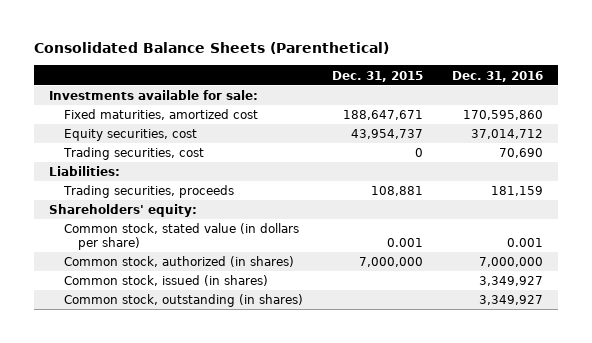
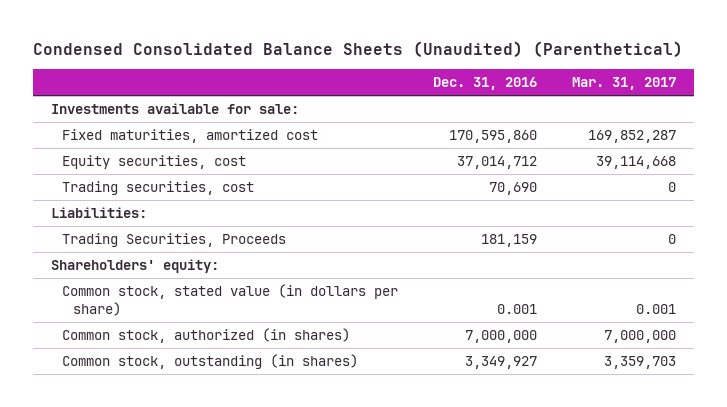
[34,42,390,55] Consolidated Balance Sheets (Parenthetical) -> [32,40,683,57] Condensed Consolidated Balance Sheets (Unaudited) (Parenthetical)
[331,70,423,82] Dec. 31, 2015 -> none
none -> [572,77,677,91] Mar. 31, 2017
[62,185,234,199] Trading securities, proceeds -> [62,233,287,248] Trading Securities, Proceeds
[63,275,268,287] Common stock, issued (in shares) -> none

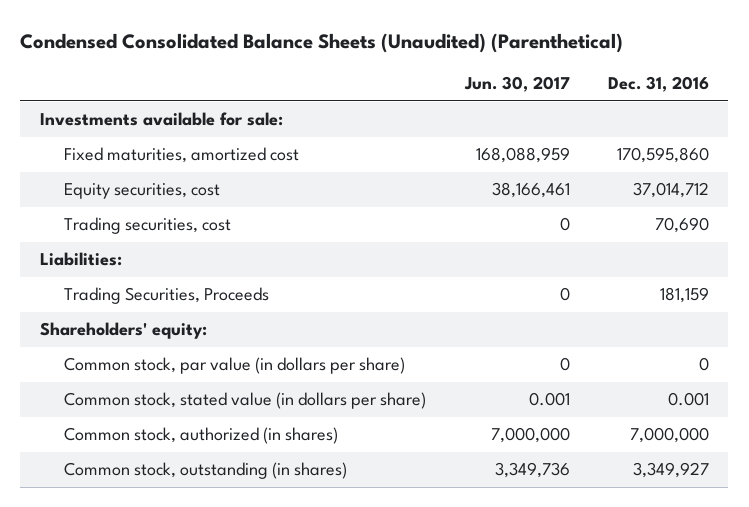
[572,77,677,91] Mar. 31, 2017 -> none
none -> [463,76,570,93] Jun. 30, 2017
none -> [64,357,406,375] Common stock, par value (in dollars per share)

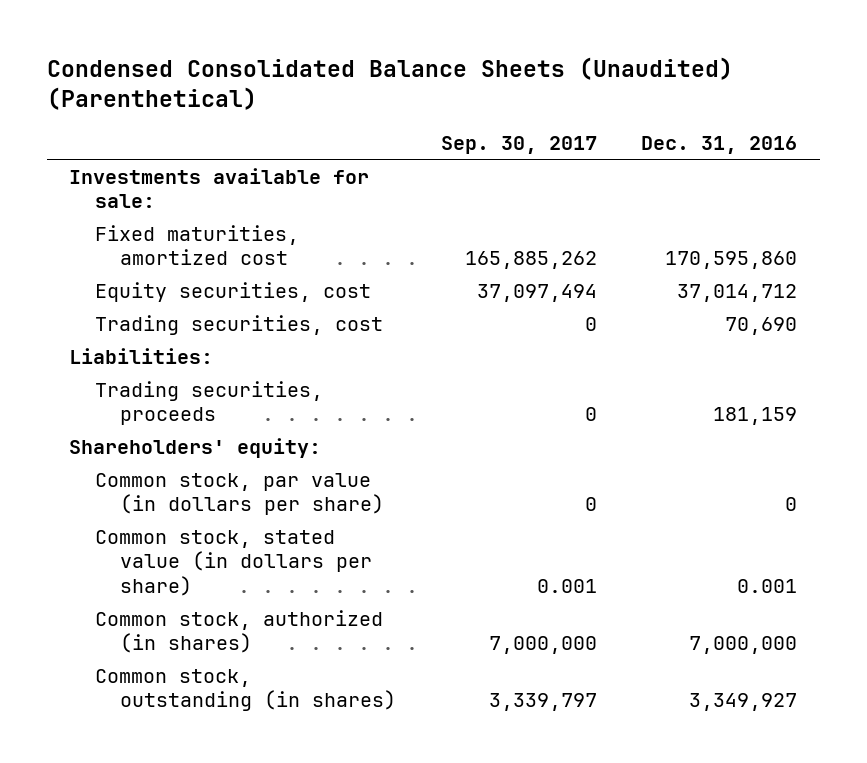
[463,76,570,93] Jun. 30, 2017 -> none
none -> [440,136,597,155] Sep. 30, 2017
[64,287,270,305] Trading Securities, Proceeds -> [94,380,323,426] Trading securities, proceeds

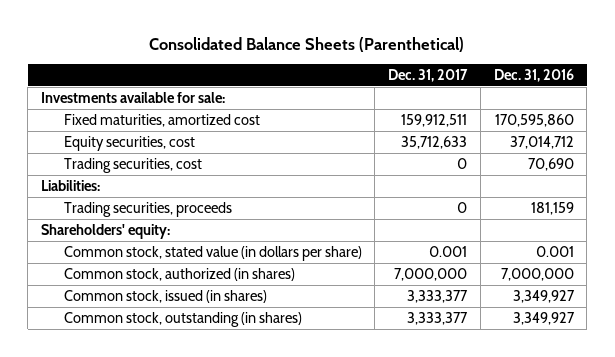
[47,57,734,111] Condensed Consolidated Balance Sheets (Unaudited) (Parenthetical) -> [149,37,465,53] Consolidated Balance Sheets (Parenthetical)
[440,136,597,155] Sep. 30, 2017 -> none
none -> [388,69,469,83] Dec. 31, 2017
[94,472,384,516] Common stock, par value (in dollars per share) -> none
none -> [63,289,267,303] Common stock, issued (in shares)

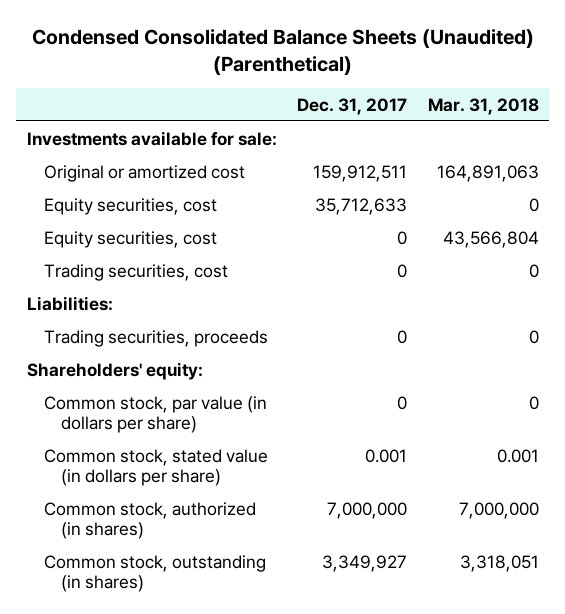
[149,37,465,53] Consolidated Balance Sheets (Parenthetical) -> [31,28,534,75] Condensed Consolidated Balance Sheets (Unaudited) (Parenthetical)
[493,69,574,83] Dec. 31, 2016 -> none
none -> [427,97,539,115] Mar. 31, 2018
[63,113,260,127] Fixed maturities, amortized cost -> [43,164,245,182] Original or amortized cost
none -> [43,230,217,248] Equity securities, cost
none -> [43,395,267,434] Common stock, par value (in dollars per share)
[63,289,267,303] Common stock, issued (in shares) -> none
[407,311,469,325] 3,333,377 -> [322,554,408,572] 3,349,927

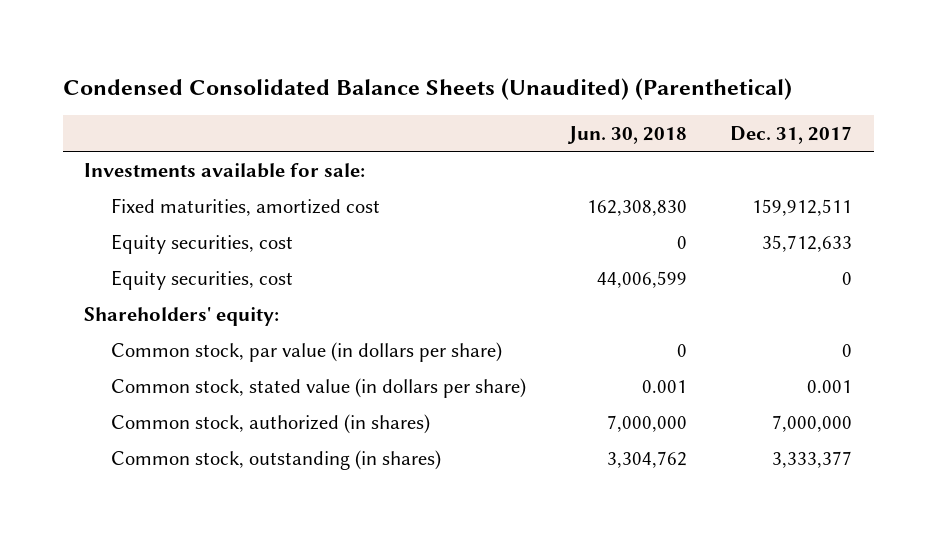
[427,97,539,115] Mar. 31, 2018 -> none
none -> [567,125,688,144] Jun. 30, 2018
[43,164,245,182] Original or amortized cost -> [111,197,381,216] Fixed maturities, amortized cost
[43,263,228,281] Trading securities, cost -> none
[26,295,113,311] Liabilities: -> none
[43,329,268,347] Trading securities, proceeds -> none
[322,554,408,572] 3,349,927 -> [772,450,853,468] 3,333,377

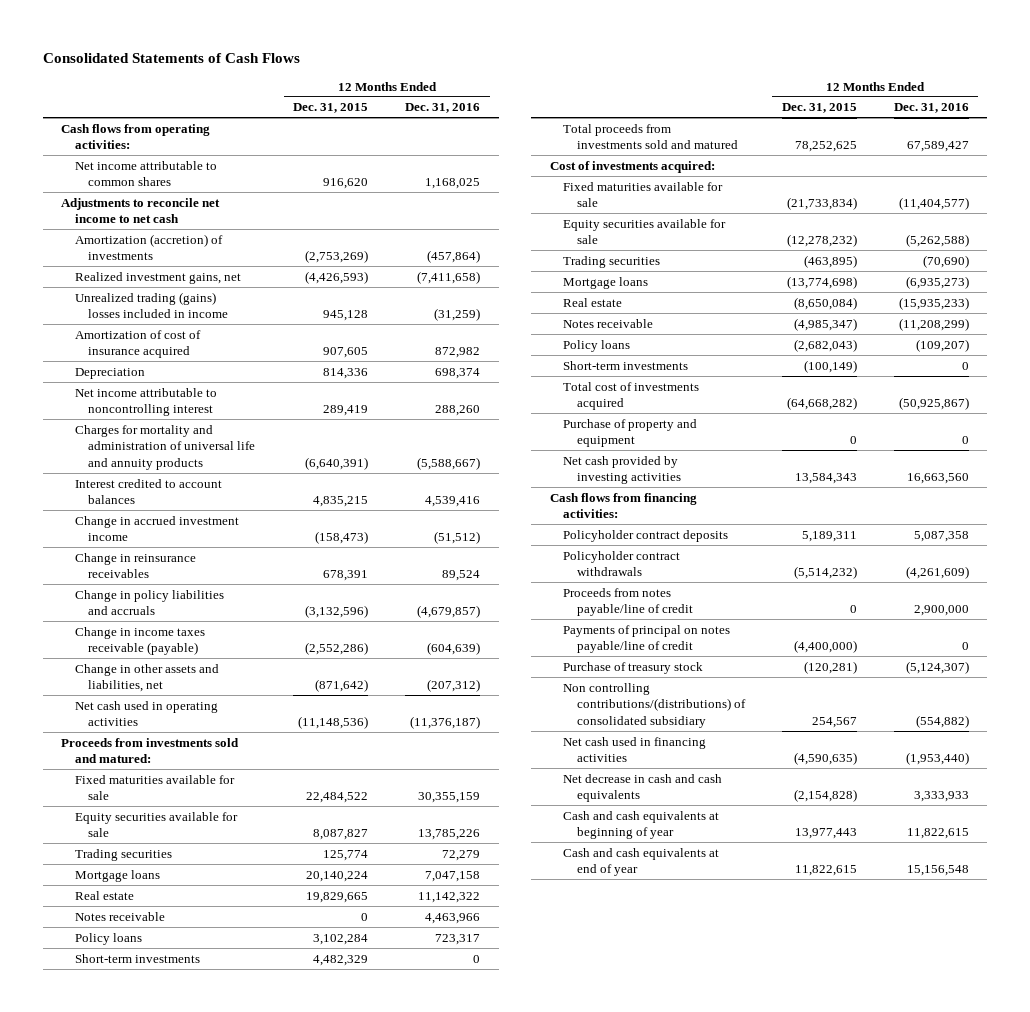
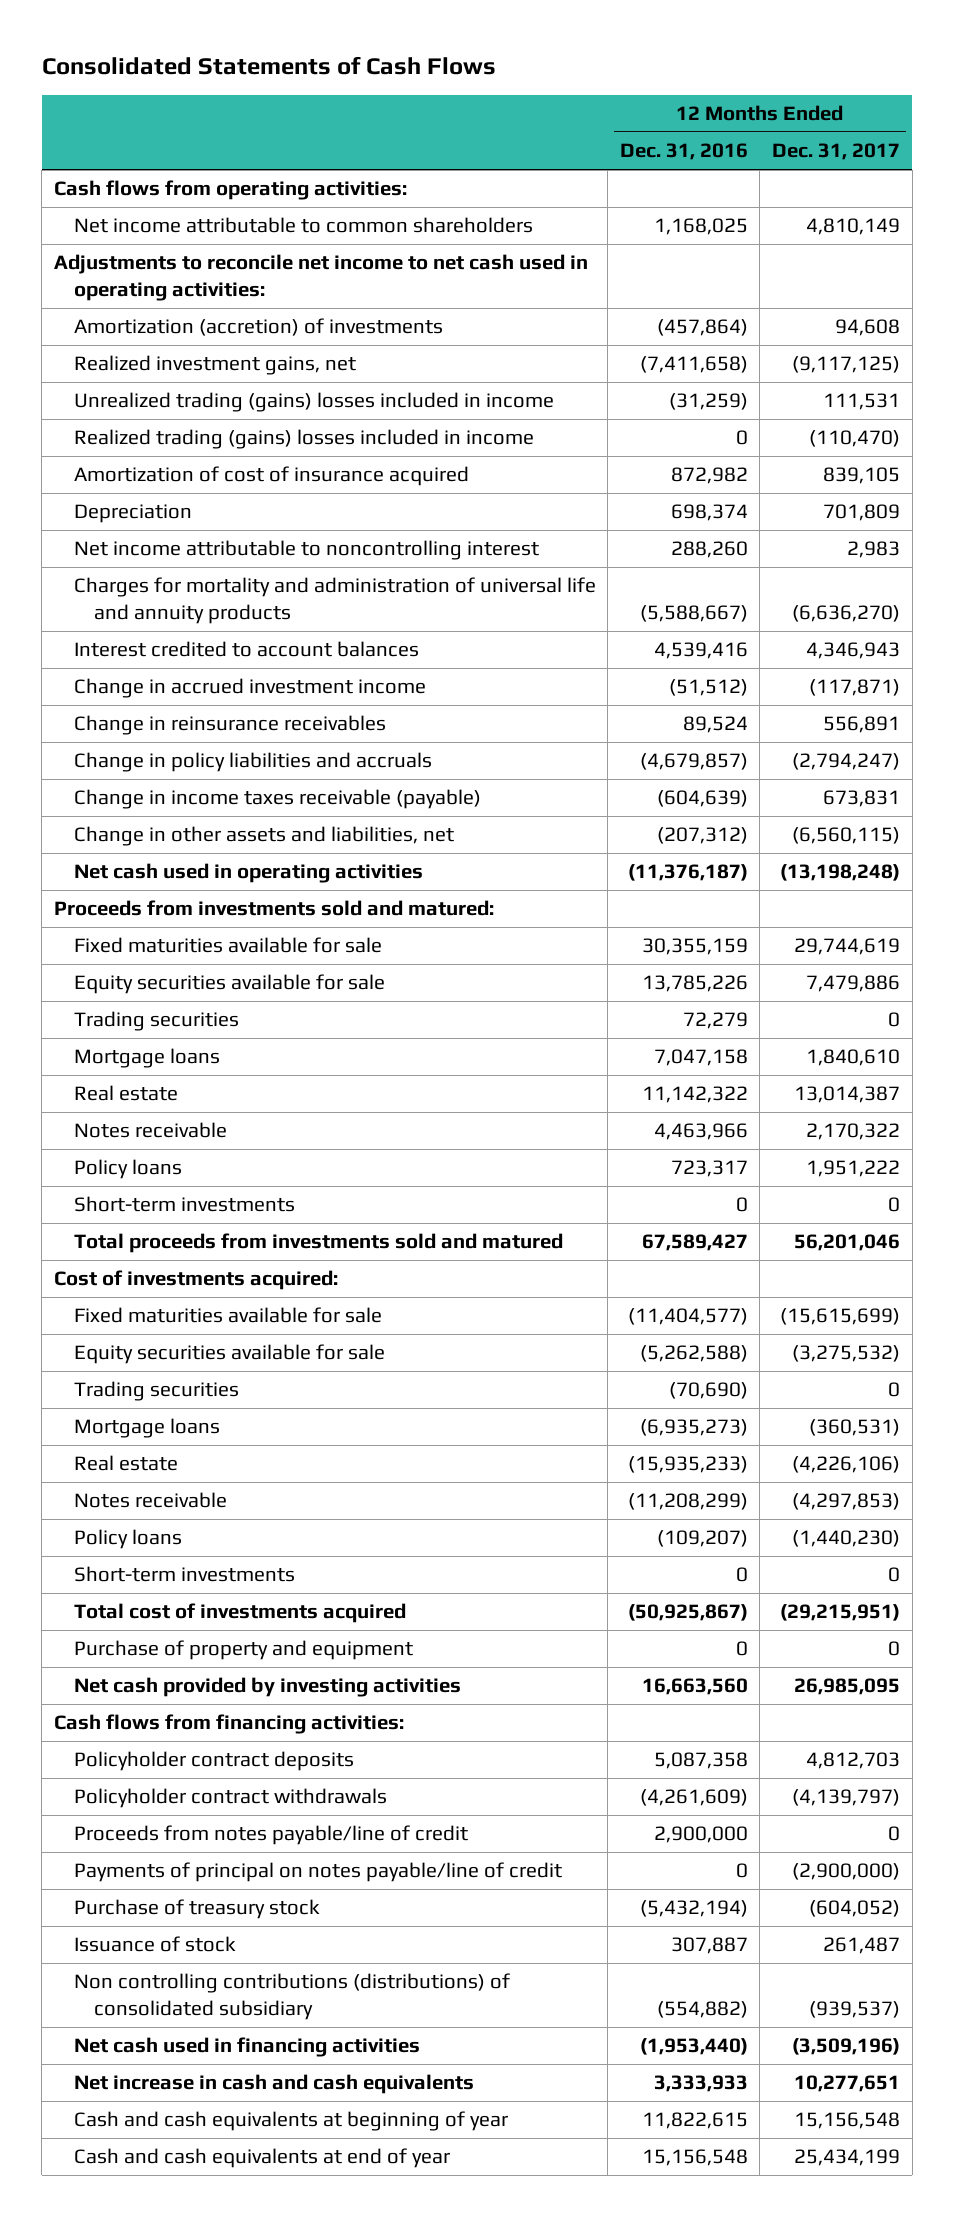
[293,103,369,114] Dec. 31, 2015 -> none
none -> [772,143,901,161] Dec. 31, 2017
[74,160,217,187] Net income attributable to common shares -> [73,217,533,234] Net income attributable to common shareholders
[61,197,221,224] Adjustments to reconcile net income to net cash -> [53,254,588,302] Adjustments to reconcile net income to net cash used in operating activities:
none -> [73,429,534,450] Realized trading (gains) losses included in income
[905,660,969,674] (5,124,307) -> [639,1900,748,1918] (5,432,194)
none -> [73,1936,236,1953] Issuance of stock
[563,682,746,729] Non controlling contributions/(distributions) of consolidated subsidiary -> [73,1973,510,2021] Non controlling contributions (distributions) of consolidated subsidiary
[563,773,723,803] Net decrease in cash and cash equivalents -> [73,2074,474,2095] Net increase in cash and cash equivalents

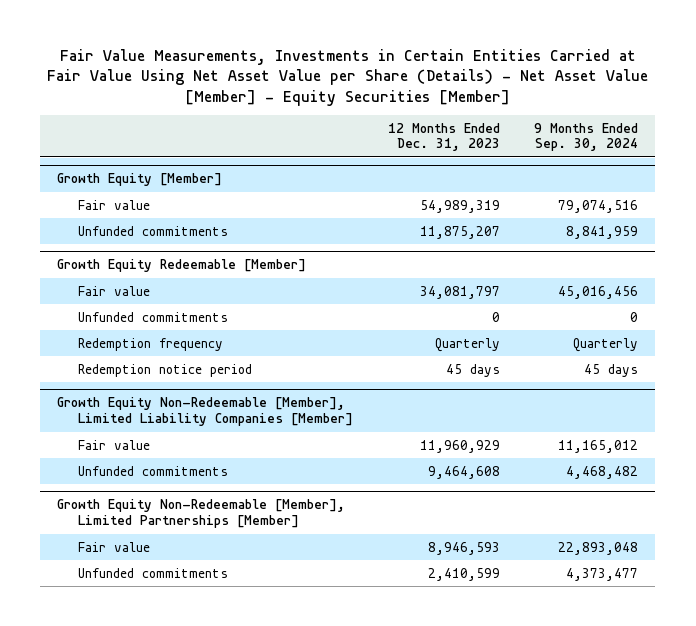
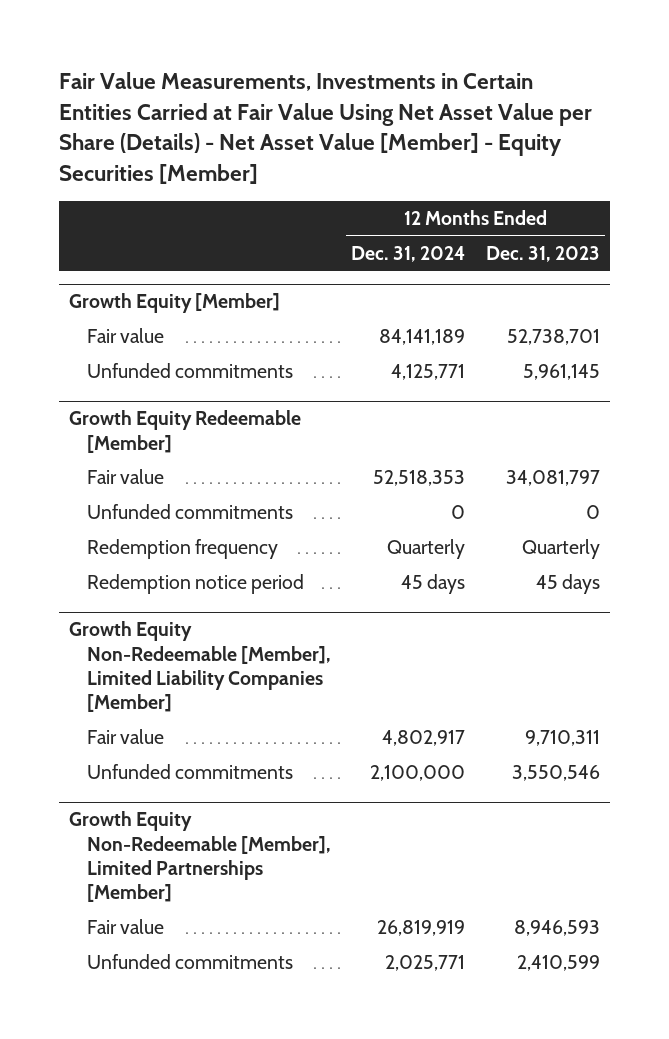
[534,122,639,152] 9 Months Ended Sep. 30, 2024 -> none
none -> [351,246,466,263] Dec. 31, 2024
[419,199,500,213] 54,989,319 -> [506,329,600,346] 52,738,701
[419,225,500,239] 11,875,207 -> [522,364,600,381] 5,961,145
[419,439,500,453] 11,960,929 -> [524,730,600,747] 9,710,311
[427,465,500,479] 9,464,608 -> [511,765,600,782] 3,550,546

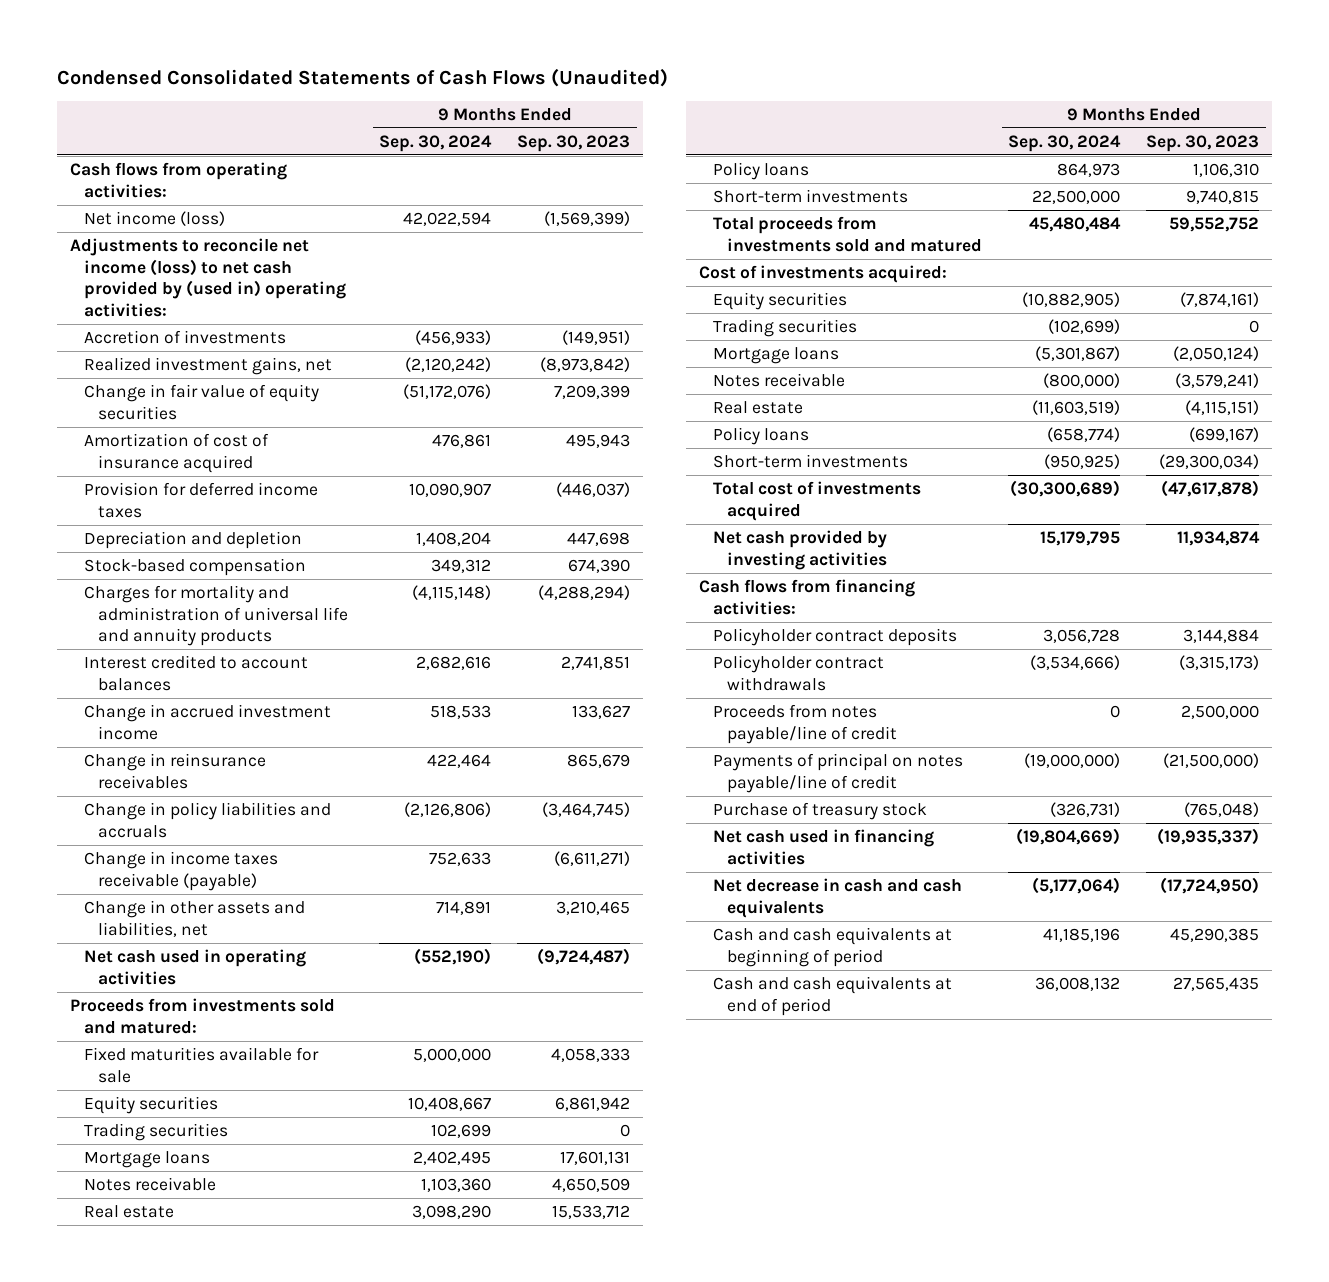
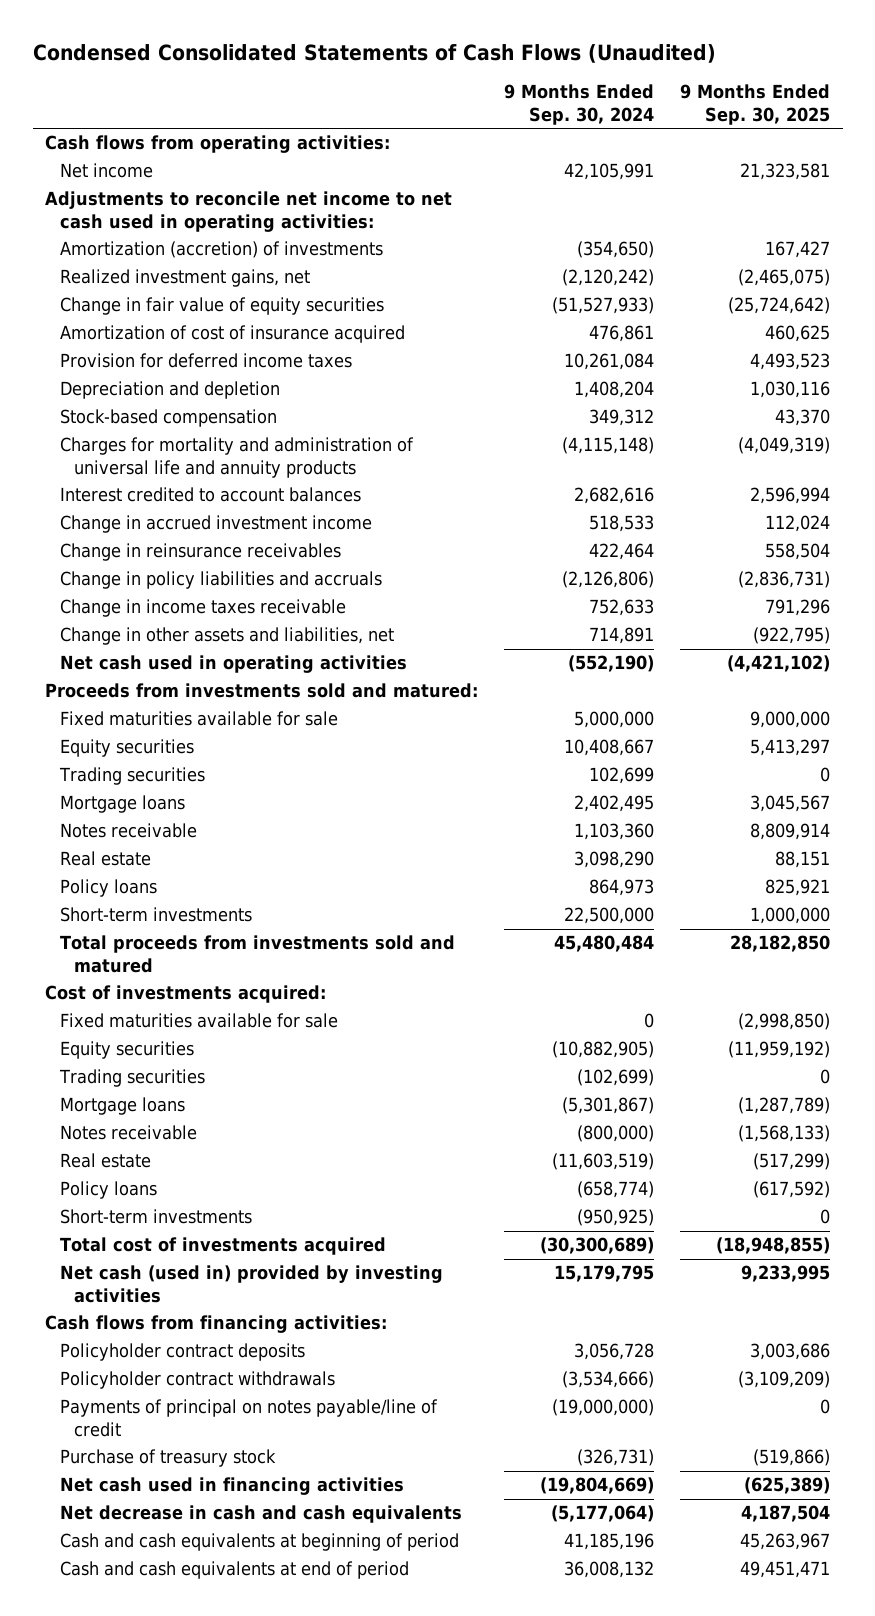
[517,134,631,152] Sep. 30, 2023 -> none
none -> [679,84,830,125] 9 Months Ended Sep. 30, 2025
[84,210,226,226] Net income (loss) -> [59,163,153,179] Net income
[403,211,492,226] 42,022,594 -> [564,163,655,181] 42,105,991
[69,237,347,318] Adjustments to reconcile net income (loss) to net cash provided by (used in) operating activities: -> [45,191,453,232] Adjustments to reconcile net income to net cash used in operating activities:
[84,329,287,344] Accretion of investments -> [59,241,383,259] Amortization (accretion) of investments
[415,329,492,345] (456,933) -> [577,241,655,259] (354,650)
[403,383,492,399] (51,172,076) -> [552,297,655,315] (51,527,933)
[409,482,492,497] 10,090,907 -> [564,353,655,371] 10,261,084
[84,850,279,891] Change in income taxes receivable (payable) -> [59,599,346,618] Change in income taxes receivable
none -> [59,1013,338,1029] Fixed maturities available for sale
[713,529,888,570] Net cash provided by investing activities -> [59,1265,443,1303] Net cash (used in) provided by investing activities
[713,703,898,744] Proceeds from notes payable/line of credit -> none

